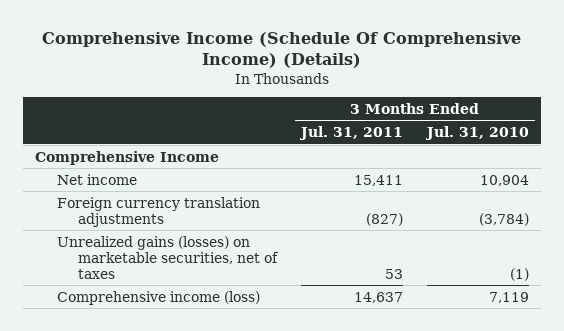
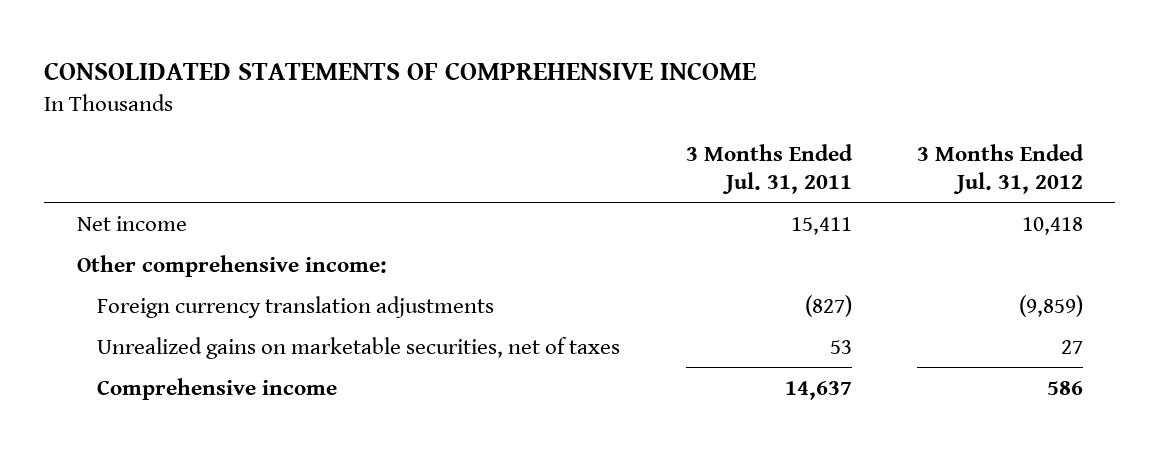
[41,32,521,69] Comprehensive Income (Schedule Of Comprehensive Income) (Details) -> [44,61,757,80] CONSOLIDATED STATEMENTS OF COMPREHENSIVE INCOME
[424,125,529,140] Jul. 31, 2010 -> none
none -> [916,144,1084,195] 3 Months Ended Jul. 31, 2012
[35,150,220,165] Comprehensive Income -> none
none -> [76,254,387,277] Other comprehensive income:
[56,235,280,279] Unrealized gains (losses) on marketable securities, net of taxes -> [97,336,621,359] Unrealized gains on marketable securities, net of taxes
[56,290,260,305] Comprehensive income (loss) -> [97,377,338,400] Comprehensive income

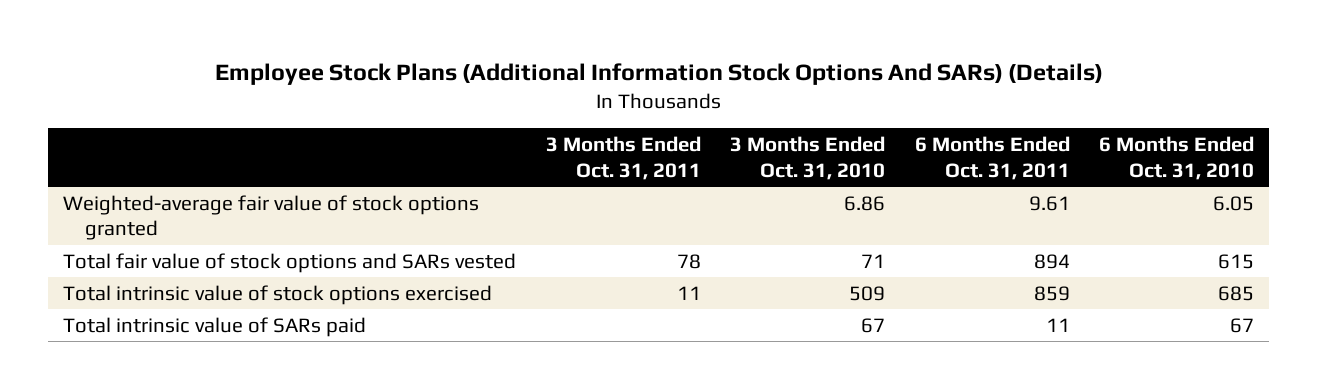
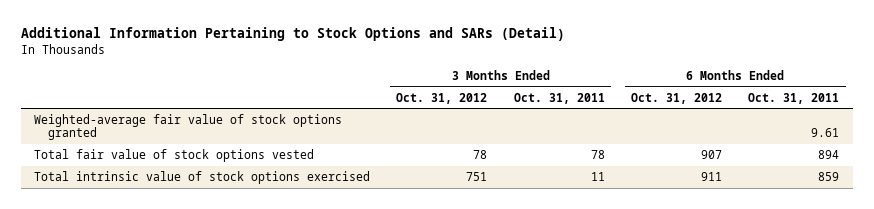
[214,63,1103,86] Employee Stock Plans (Additional Information Stock Options And SARs) (Details) -> [20,27,565,42] Additional Information Pertaining to Stock Options and SARs (Detail)
[730,136,886,180] 3 Months Ended Oct. 31, 2010 -> none
[1099,136,1255,180] 6 Months Ended Oct. 31, 2010 -> none
none -> [396,92,488,104] Oct. 31, 2012
none -> [631,92,723,104] Oct. 31, 2012
[63,252,517,273] Total fair value of stock options and SARs vested -> [34,148,315,162] Total fair value of stock options vested
[63,316,367,337] Total intrinsic value of SARs paid -> none

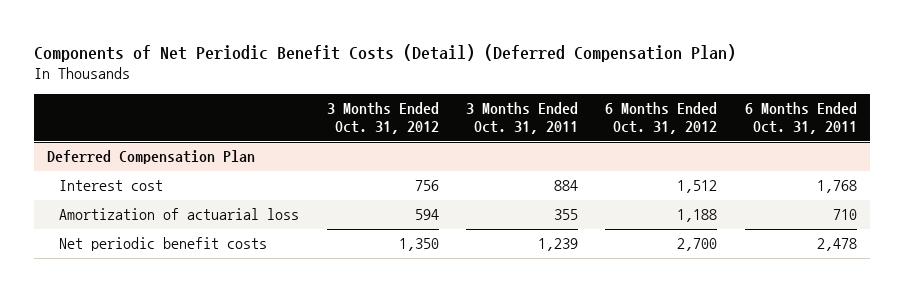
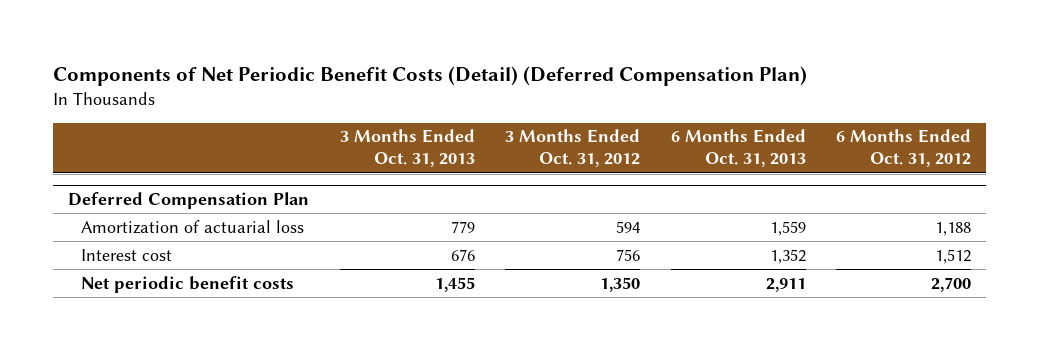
[466,101,579,135] 3 Months Ended Oct. 31, 2011 -> none
[744,101,857,135] 6 Months Ended Oct. 31, 2011 -> none
none -> [339,129,475,168] 3 Months Ended Oct. 31, 2013
none -> [670,129,806,168] 6 Months Ended Oct. 31, 2013
[59,180,164,192] Interest cost -> [80,248,172,261] Interest cost

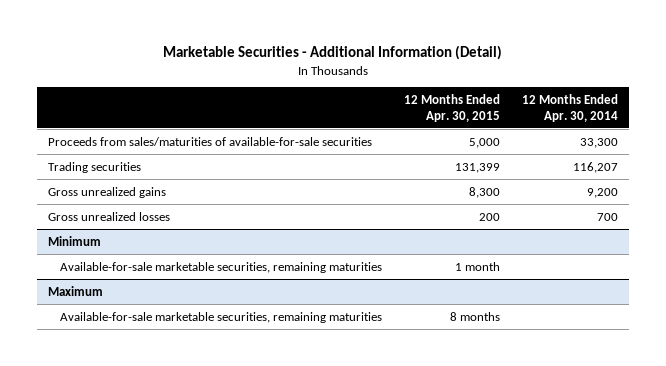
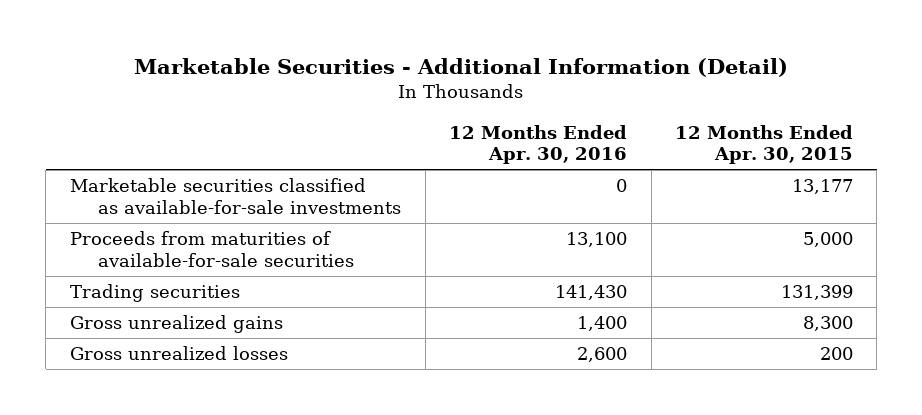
[522,94,619,122] 12 Months Ended Apr. 30, 2014 -> none
none -> [449,124,628,165] 12 Months Ended Apr. 30, 2016
none -> [69,178,402,214] Marketable securities classified as available-for-sale investments
[48,136,373,146] Proceeds from sales/maturities of available-for-sale securities -> [69,231,355,267] Proceeds from maturities of available-for-sale securities
[48,235,102,246] Minimum -> none
[60,261,383,273] Available-for-sale marketable securities, remaining maturities -> none
[48,285,104,296] Maximum -> none
[60,311,383,323] Available-for-sale marketable securities, remaining maturities -> none

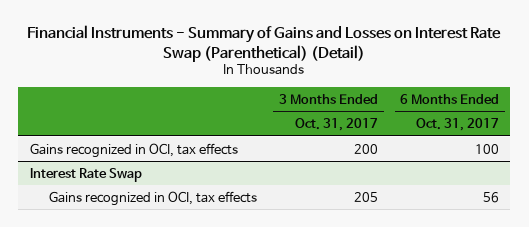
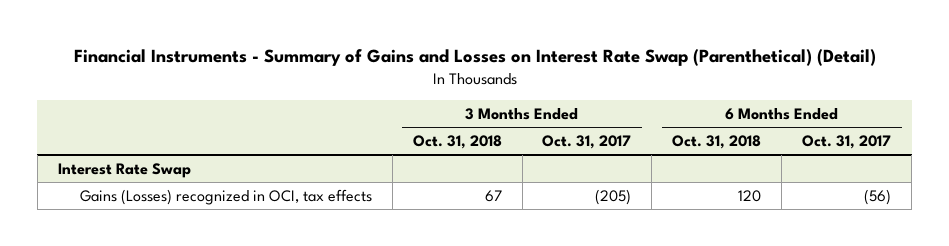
none -> [412,135,502,150] Oct. 31, 2018
none -> [672,135,762,150] Oct. 31, 2018
[29,142,238,158] Gains recognized in OCI, tax effects -> none
[48,190,257,206] Gains recognized in OCI, tax effects -> [79,188,372,205] Gains (Losses) recognized in OCI, tax effects
[354,191,379,202] 205 -> [595,188,632,205] (205)
[483,191,500,203] 56 -> [864,188,892,205] (56)

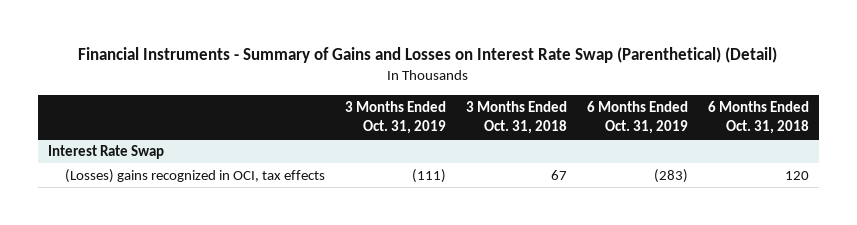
[542,135,632,150] Oct. 31, 2017 -> none
[802,135,892,150] Oct. 31, 2017 -> none
none -> [344,101,446,134] 3 Months Ended Oct. 31, 2019
none -> [587,101,689,134] 6 Months Ended Oct. 31, 2019
[79,188,372,205] Gains (Losses) recognized in OCI, tax effects -> [64,168,325,183] (Losses) gains recognized in OCI, tax effects

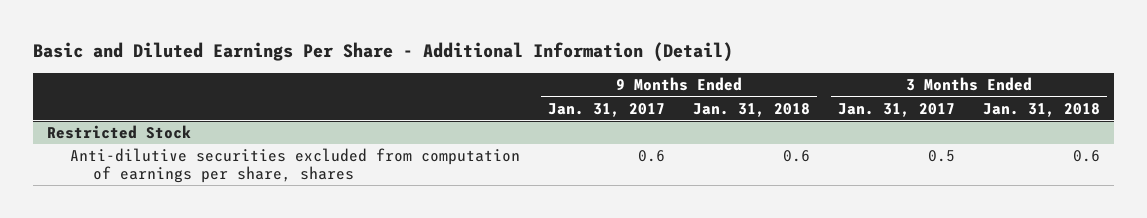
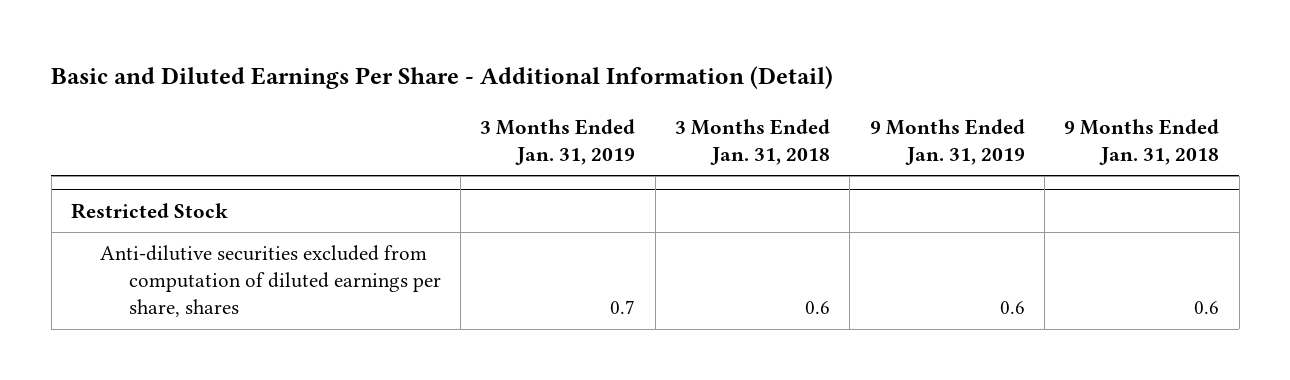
[548,102,666,117] Jan. 31, 2017 -> none
[838,102,956,117] Jan. 31, 2017 -> none
none -> [480,118,636,165] 3 Months Ended Jan. 31, 2019
none -> [869,118,1025,165] 9 Months Ended Jan. 31, 2019
[70,148,521,184] Anti-dilutive securities excluded from computation of earnings per share, shares -> [99,245,441,318] Anti-dilutive securities excluded from computation of diluted earnings per share, shares

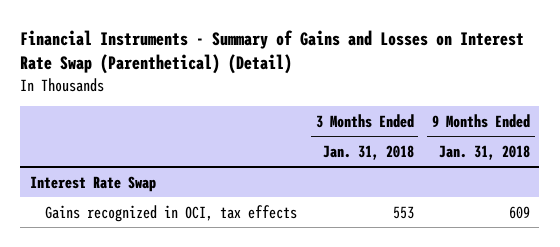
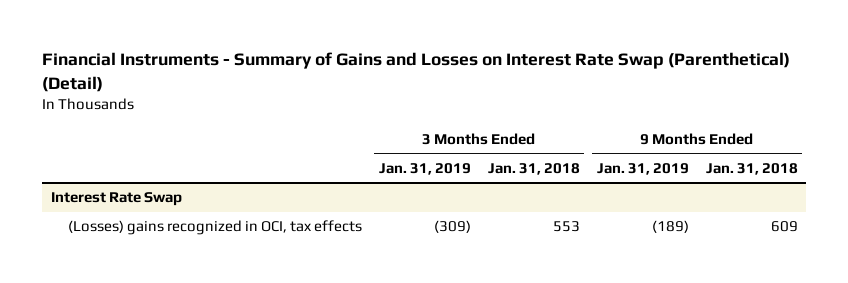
none -> [378,162,471,175] Jan. 31, 2019
none -> [596,162,689,175] Jan. 31, 2019
[45,204,298,222] Gains recognized in OCI, tax effects -> [67,220,362,236] (Losses) gains recognized in OCI, tax effects

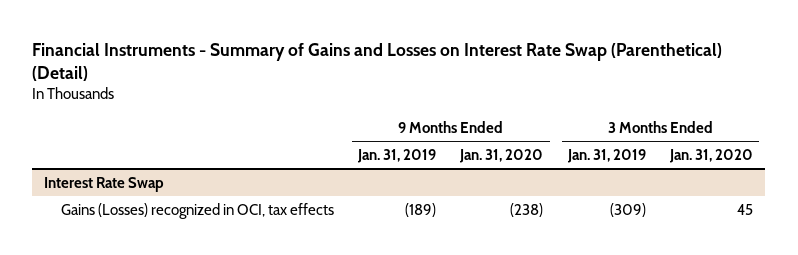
[487,162,580,175] Jan. 31, 2018 -> none
[705,162,798,175] Jan. 31, 2018 -> none
none -> [459,149,544,164] Jan. 31, 2020
none -> [669,149,754,164] Jan. 31, 2020
[67,220,362,236] (Losses) gains recognized in OCI, tax effects -> [60,202,334,219] Gains (Losses) recognized in OCI, tax effects

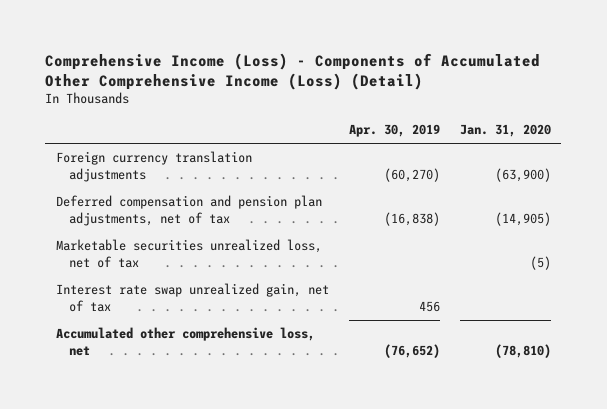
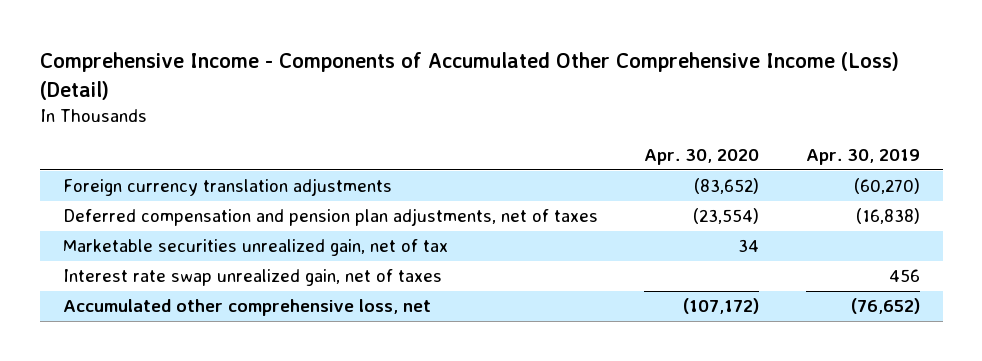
[45,52,541,90] Comprehensive Income (Loss) - Components of Accumulated Other Comprehensive Income (Loss) (Detail) -> [39,52,899,100] Comprehensive Income - Components of Accumulated Other Comprehensive Income (Loss) (Detail)
[459,124,551,138] Jan. 31, 2020 -> none
none -> [644,149,760,166] Apr. 30, 2020
[55,195,322,226] Deferred compensation and pension plan adjustments, net of tax -> [62,208,598,227] Deferred compensation and pension plan adjustments, net of taxes
[55,239,322,268] Marketable securities unrealized loss, net of tax -> [62,239,448,257] Marketable securities unrealized gain, net of tax
[55,283,329,312] Interest rate swap unrealized gain, net of tax -> [62,269,442,287] Interest rate swap unrealized gain, net of taxes

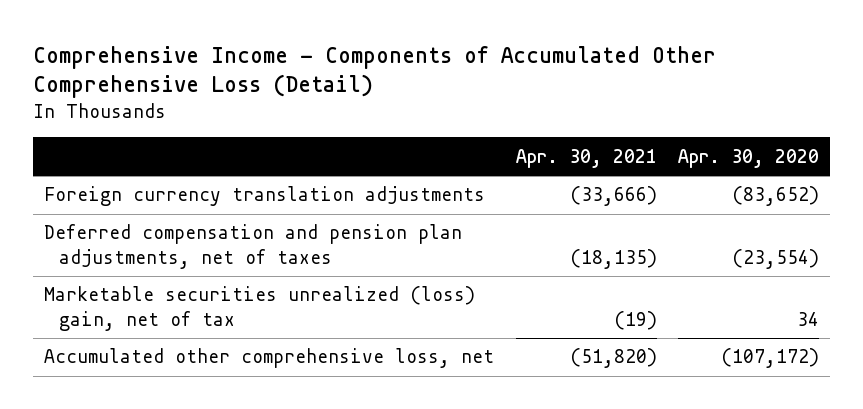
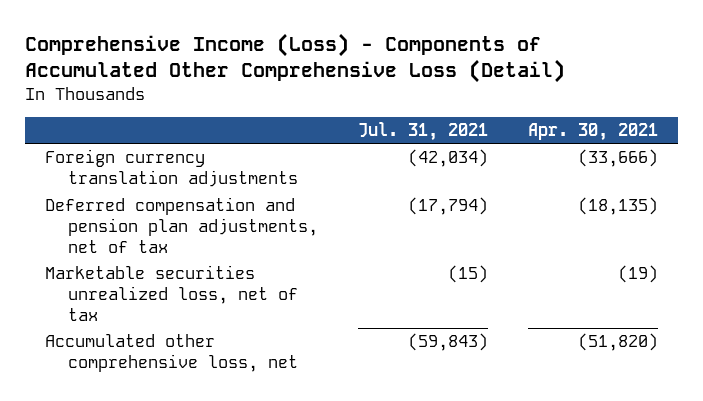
[33,45,717,99] Comprehensive Income - Components of Accumulated Other Comprehensive Loss (Detail) -> [24,32,565,84] Comprehensive Income (Loss) - Components of Accumulated Other Comprehensive Loss (Detail)
[678,148,820,168] Apr. 30, 2020 -> none
none -> [357,121,488,141] Jul. 31, 2021
[43,224,462,270] Deferred compensation and pension plan adjustments, net of taxes -> [44,197,318,253] Deferred compensation and pension plan adjustments, net of tax
[43,286,475,332] Marketable securities unrealized (loss) gain, net of tax -> [44,265,298,321] Marketable securities unrealized loss, net of tax

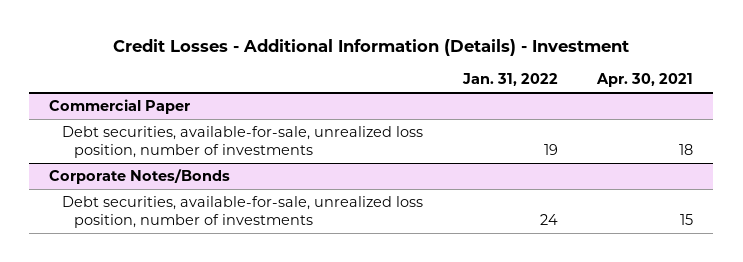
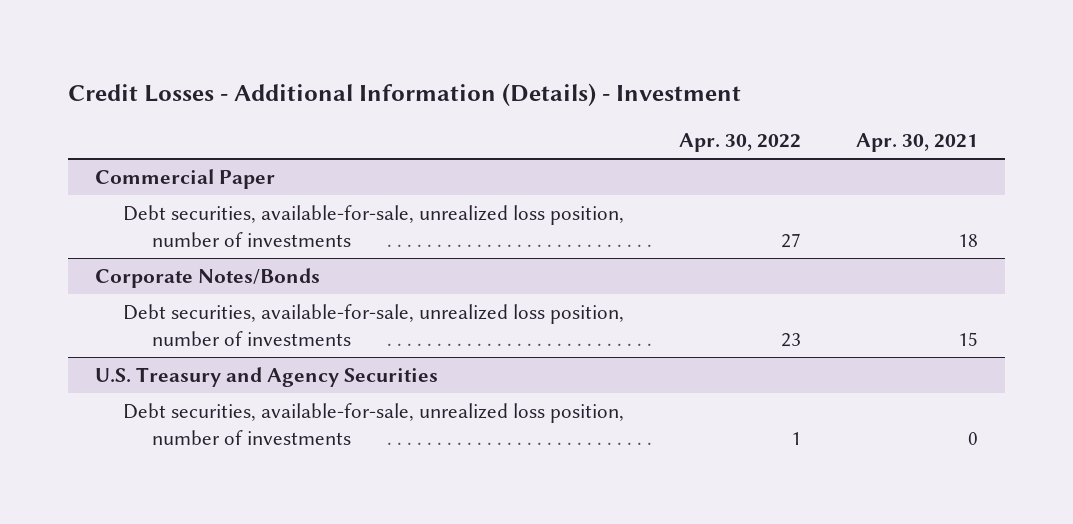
[461,73,558,87] Jan. 31, 2022 -> none
none -> [679,133,802,153] Apr. 30, 2022
none -> [95,367,439,388] U.S. Treasury and Agency Securities
none -> [123,403,625,446] Debt securities, available-for-sale, unrealized loss position, number of investments

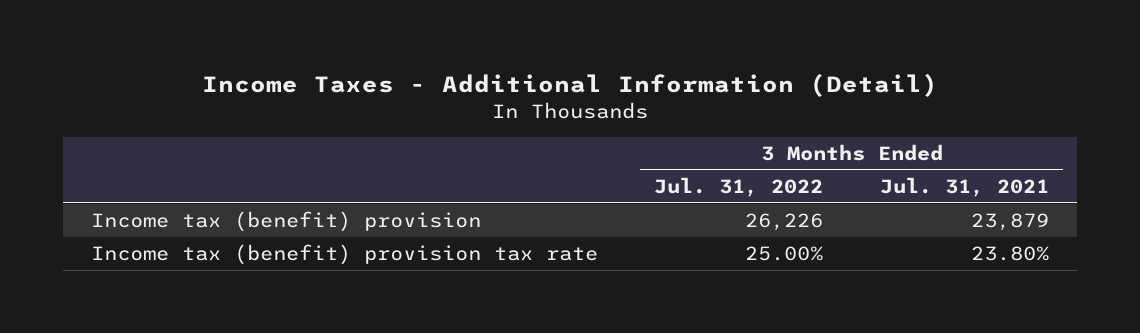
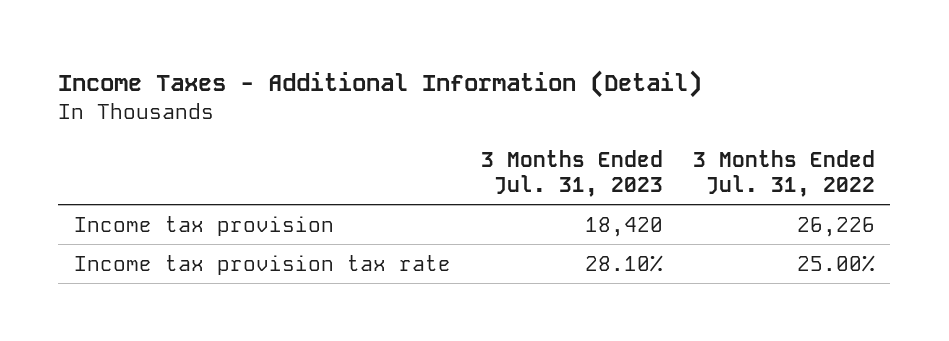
[879,176,1049,197] Jul. 31, 2021 -> none
none -> [480,150,663,198] 3 Months Ended Jul. 31, 2023
[91,211,482,233] Income tax (benefit) provision -> [73,215,334,236] Income tax provision
[91,244,599,266] Income tax (benefit) provision tax rate -> [73,254,451,275] Income tax provision tax rate

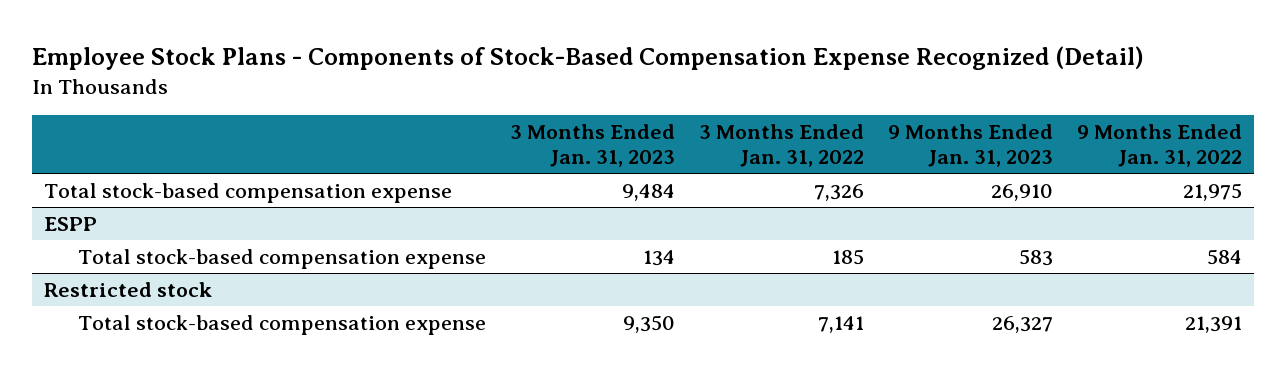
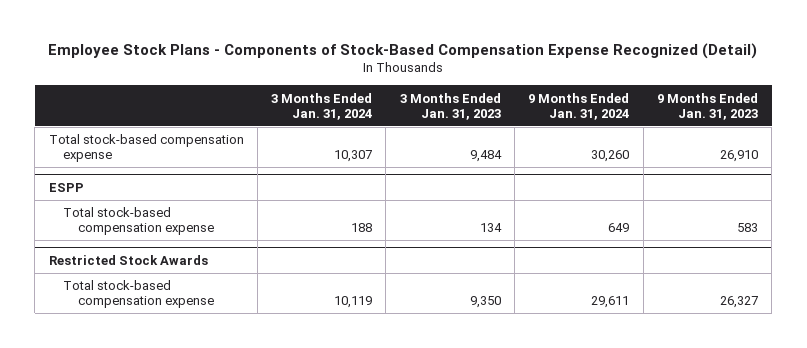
[699,124,865,168] 3 Months Ended Jan. 31, 2022 -> none
[1077,124,1243,168] 9 Months Ended Jan. 31, 2022 -> none
none -> [271,92,373,120] 3 Months Ended Jan. 31, 2024
none -> [528,92,630,120] 9 Months Ended Jan. 31, 2024
[44,281,213,297] Restricted stock -> [48,254,208,265] Restricted Stock Awards

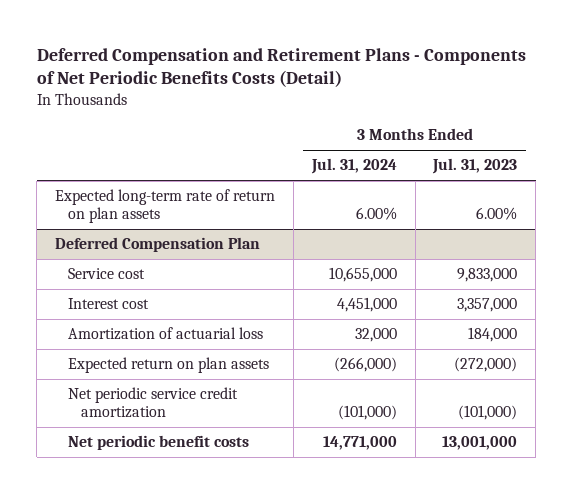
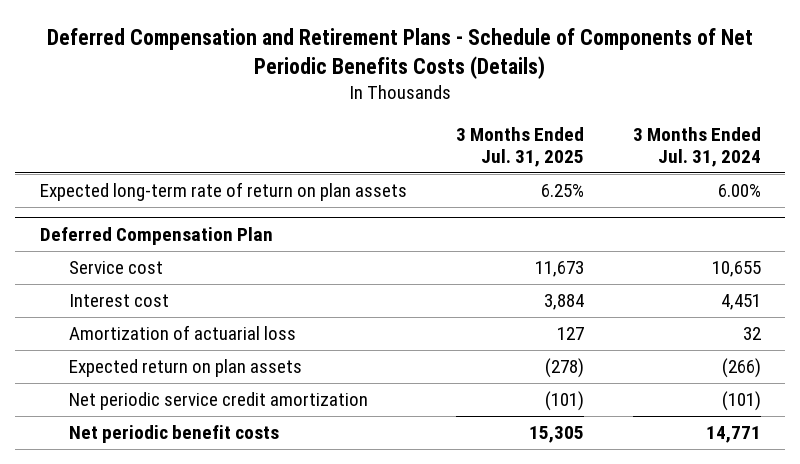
[36,47,526,88] Deferred Compensation and Retirement Plans - Components of Net Periodic Benefits Costs (Detail) -> [47,27,754,79] Deferred Compensation and Retirement Plans - Schedule of Components of Net Periodic Benefits Costs (Details)
[432,158,518,175] Jul. 31, 2023 -> none
none -> [455,127,584,168] 3 Months Ended Jul. 31, 2025
[328,267,397,283] 10,655,000 -> [711,261,761,278] 10,655
[336,297,397,313] 4,451,000 -> [720,294,761,311] 4,451
[354,328,397,343] 32,000 -> [742,327,761,341] 32
[333,357,397,373] (266,000) -> [721,358,761,379] (266)
[337,405,397,421] (101,000) -> [721,391,761,412] (101)
[322,436,397,451] 14,771,000 -> [705,426,761,444] 14,771

